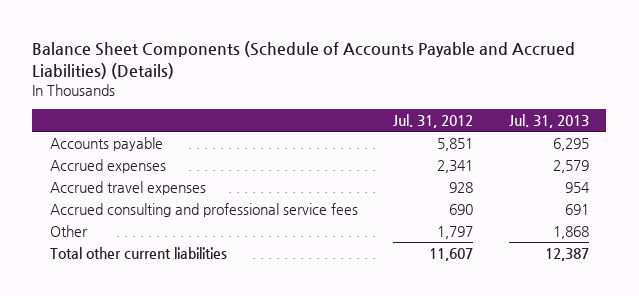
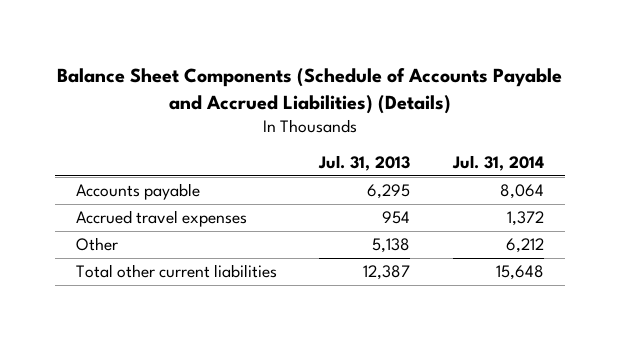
[393,114,474,129] Jul. 31, 2012 -> none
none -> [451,155,544,172] Jul. 31, 2014
[50,158,167,173] Accrued expenses -> none
[50,202,359,217] Accrued consulting and professional service fees -> none
[552,225,589,239] 1,868 -> [372,238,411,254] 5,138

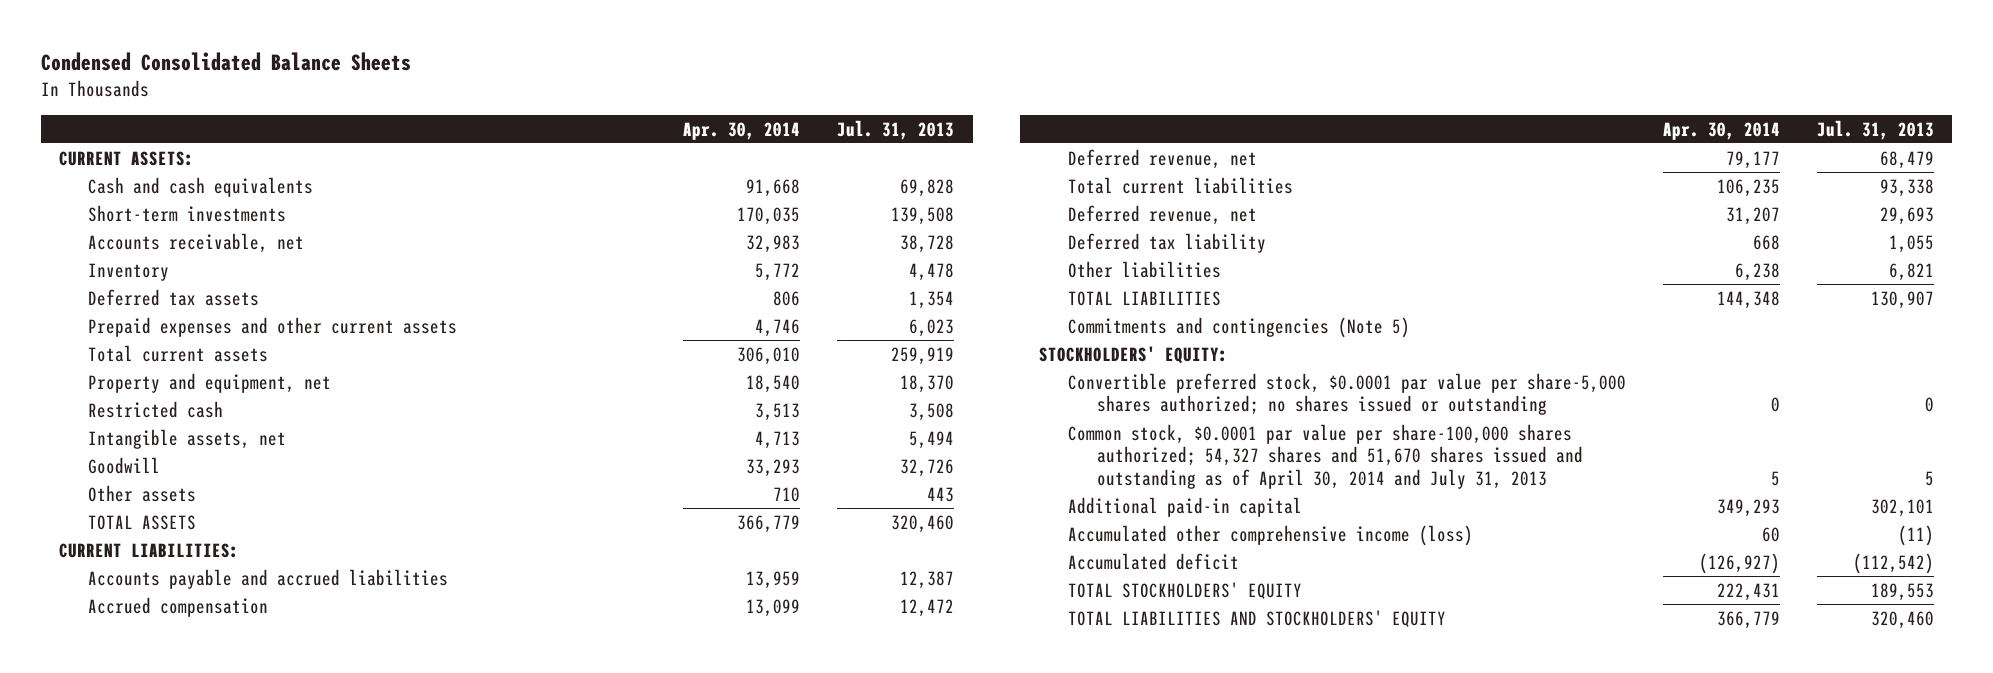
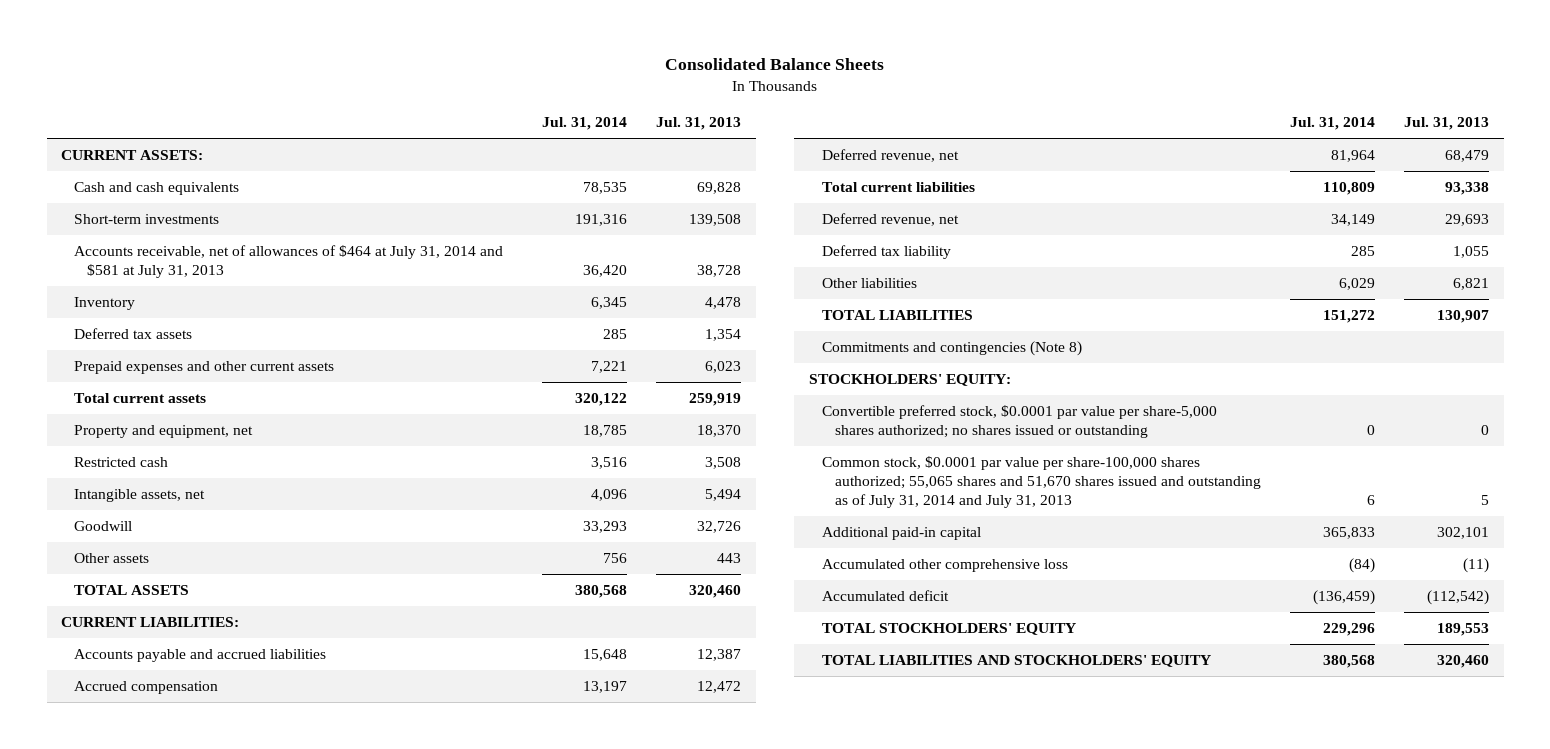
[40,52,411,72] Condensed Consolidated Balance Sheets -> [665,58,885,71] Consolidated Balance Sheets
[683,121,801,140] Apr. 30, 2014 -> none
none -> [542,117,628,131] Jul. 31, 2014
[88,232,305,253] Accounts receivable, net -> [74,244,504,279] Accounts receivable, net of allowances of $464 at July 31, 2014 and $581 at July 31, 2013
[1067,316,1410,338] Commitments and contingencies (Note 5) -> [821,340,1082,356] Commitments and contingencies (Note 8)
[1067,423,1584,489] Common stock, $0.0001 par value per share-100,000 shares authorized; 54,327 shares and 51,670 shares issued and outstanding as of April 30, 2014 and July 31, 2013 -> [821,455,1261,509] Common stock, $0.0001 par value per share-100,000 shares authorized; 55,065 shares and 51,670 shares issued and outstanding as of July 31, 2014 and July 31, 2013
[1067,524,1473,546] Accumulated other comprehensive income (loss) -> [821,558,1068,572] Accumulated other comprehensive loss

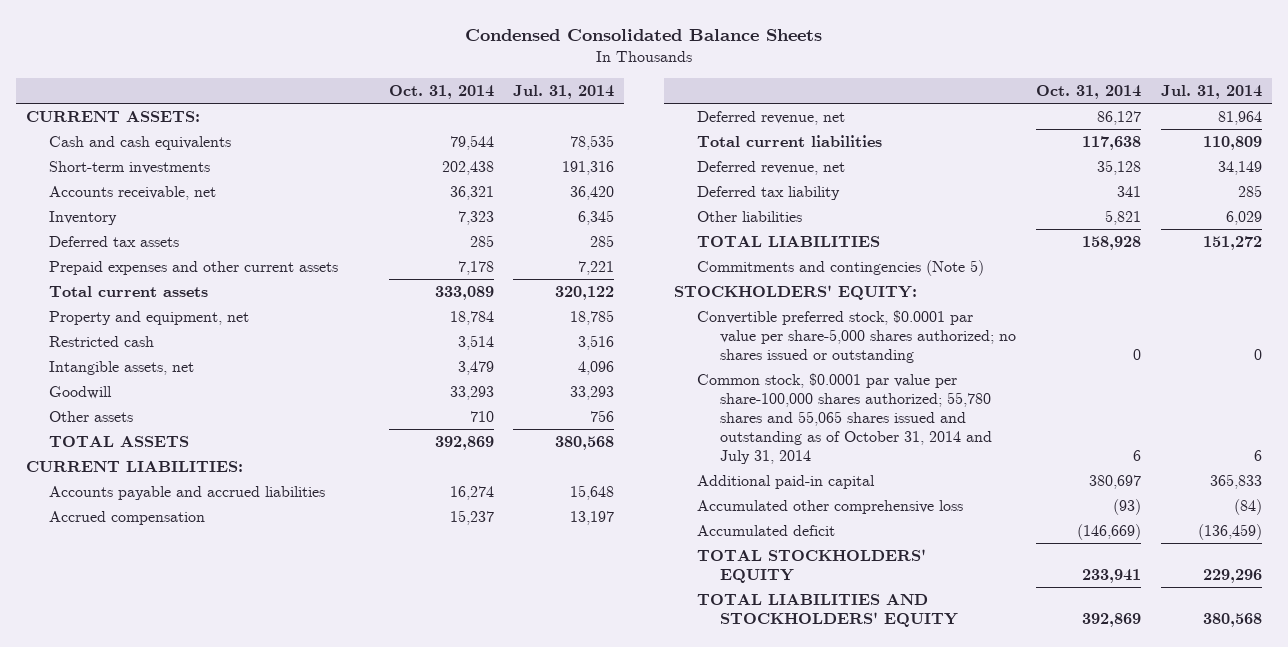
[665,58,885,71] Consolidated Balance Sheets -> [465,28,823,41] Condensed Consolidated Balance Sheets
[656,117,742,131] Jul. 31, 2013 -> none
none -> [388,85,494,100] Oct. 31, 2014
[74,244,504,279] Accounts receivable, net of allowances of $464 at July 31, 2014 and $581 at July 31, 2013 -> [49,186,217,201] Accounts receivable, net
[821,340,1082,356] Commitments and contingencies (Note 8) -> [697,260,985,277] Commitments and contingencies (Note 5)
[821,455,1261,509] Common stock, $0.0001 par value per share-100,000 shares authorized; 55,065 shares and 51,670 shares issued and outstanding as of July 31, 2014 and July 31, 2013 -> [697,373,993,464] Common stock, $0.0001 par value per share-100,000 shares authorized; 55,780 shares and 55,065 shares issued and outstanding as of October 31, 2014 and July 31, 2014

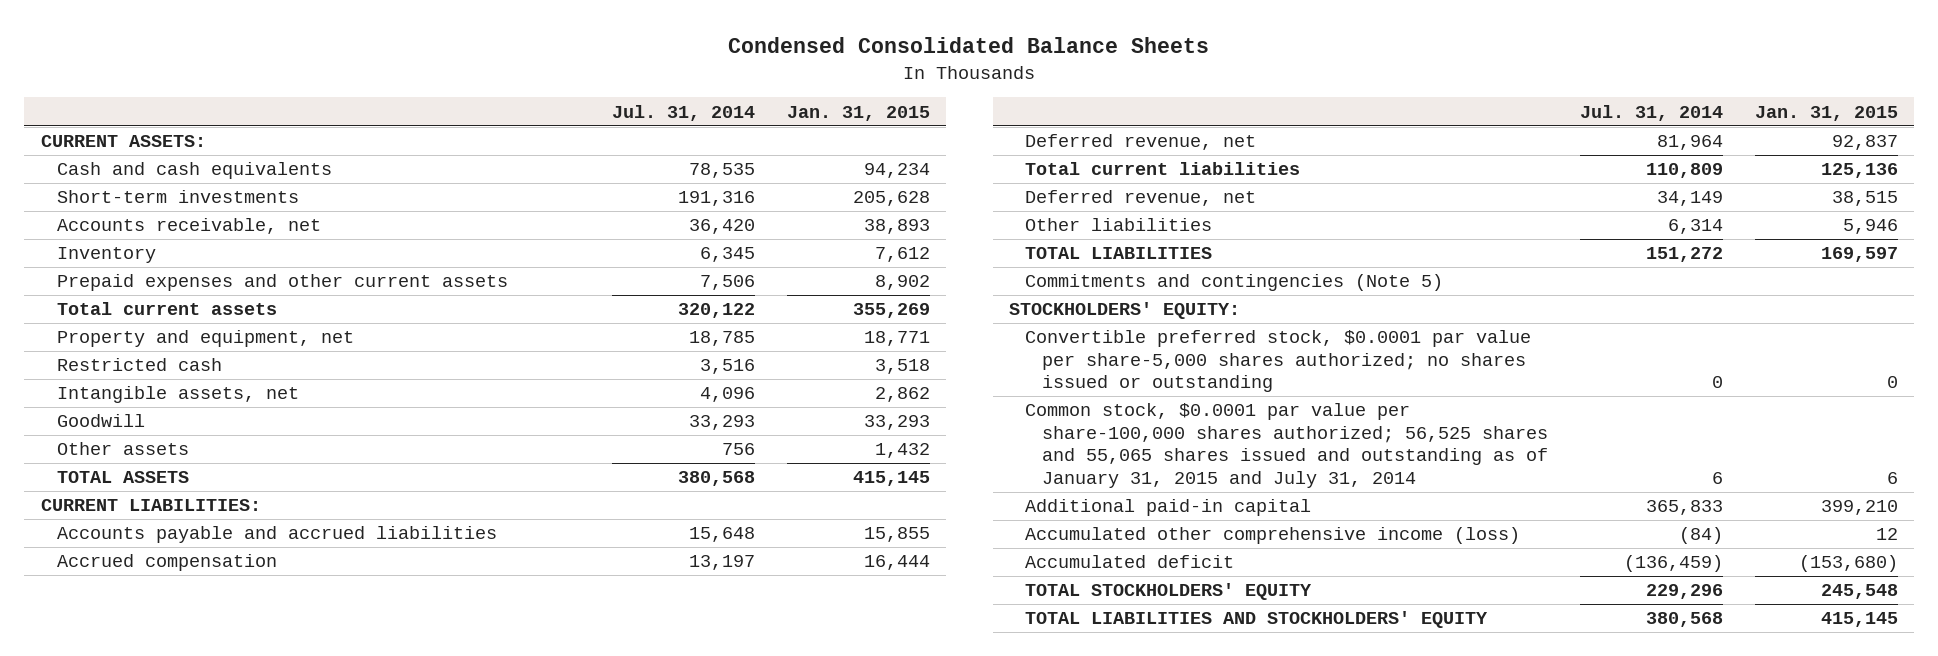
[388,85,494,100] Oct. 31, 2014 -> none
none -> [786,105,930,121] Jan. 31, 2015
[49,236,180,248] Deferred tax assets -> none
[578,261,615,276] 7,221 -> [699,275,755,291] 7,506
[697,186,841,201] Deferred tax liability -> none
[1225,211,1262,226] 6,029 -> [1667,219,1723,235] 6,314
[697,373,993,464] Common stock, $0.0001 par value per share-100,000 shares authorized; 55,780 shares and 55,065 shares issued and outstanding as of October 31, 2014 and July 31, 2014 -> [1025,403,1548,488] Common stock, $0.0001 par value per share-100,000 shares authorized; 56,525 shares and 55,065 shares issued and outstanding as of January 31, 2015 and July 31, 2014
[697,500,964,515] Accumulated other comprehensive loss -> [1025,527,1521,545] Accumulated other comprehensive income (loss)

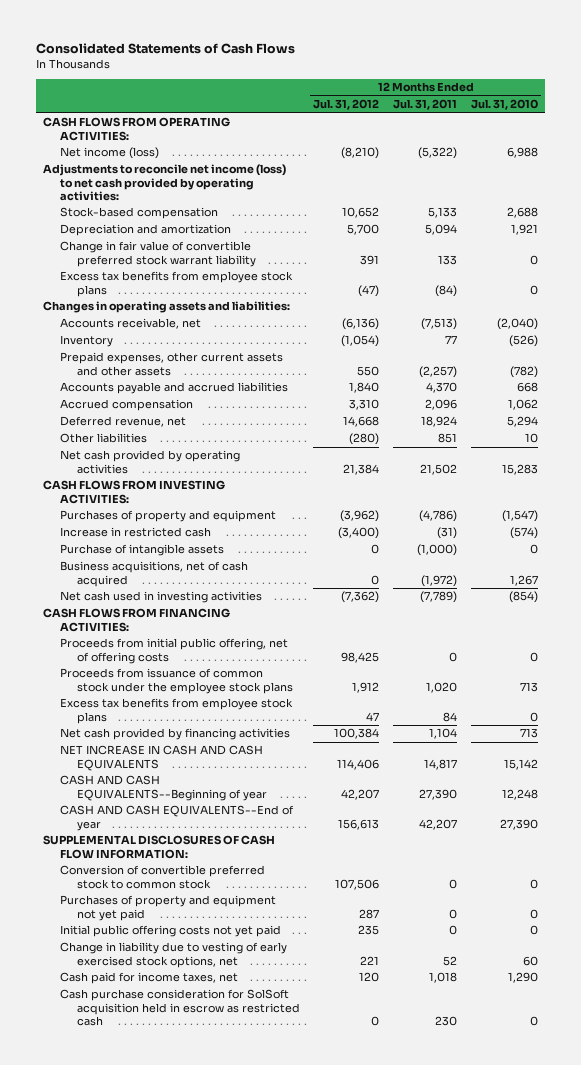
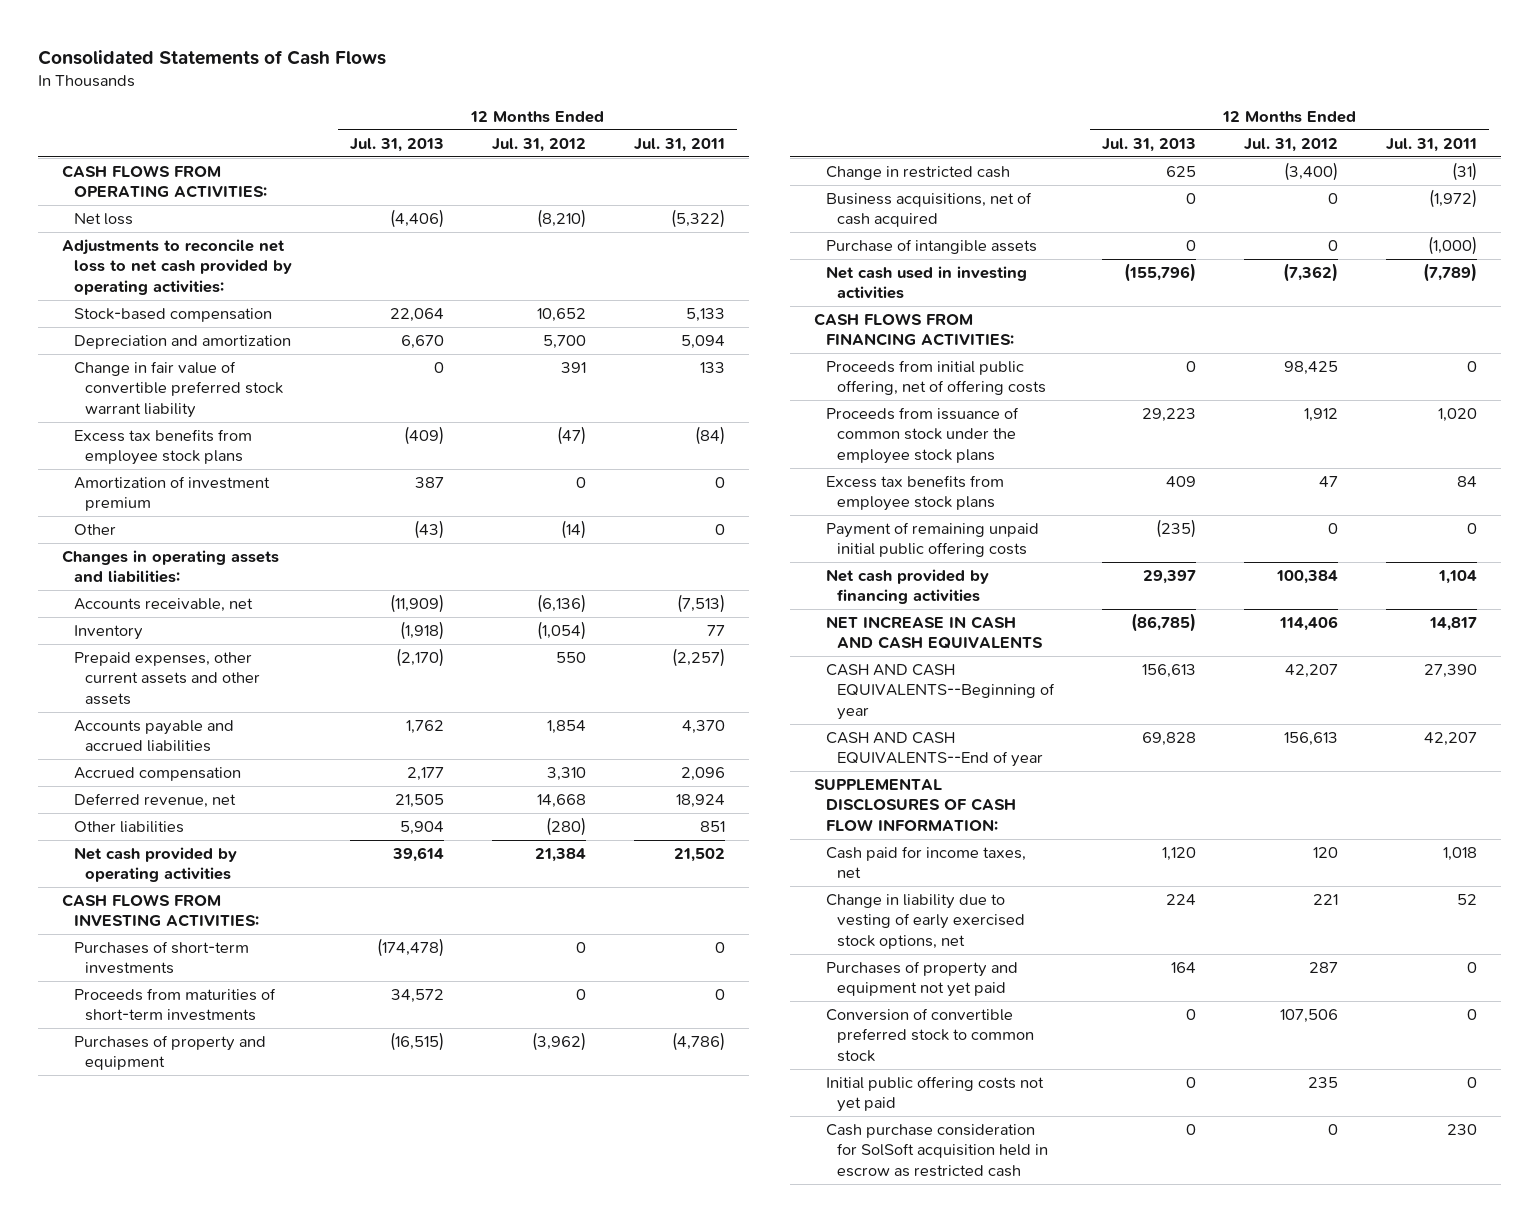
[470,99,538,111] Jul. 31, 2010 -> none
none -> [350,137,445,152] Jul. 31, 2013
[59,147,159,160] Net income (loss) -> [73,213,133,226] Net loss
[43,164,287,201] Adjustments to reconcile net income (loss) to net cash provided by operating activities: -> [61,239,292,295] Adjustments to reconcile net loss to net cash provided by operating activities:
none -> [73,476,270,512] Amortization of investment premium
none -> [73,524,116,536] Other
[349,382,380,394] 1,840 -> [547,720,587,735] 1,854
none -> [73,941,249,975] Purchases of short-term investments
none -> [73,988,276,1022] Proceeds from maturities of short-term investments
[59,527,211,538] Increase in restricted cash -> [825,166,1010,181] Change in restricted cash
[59,544,224,557] Purchase of intangible assets -> [825,239,1037,255] Purchase of intangible assets
none -> [825,522,1039,558] Payment of remaining unpaid initial public offering costs
[59,972,238,985] Cash paid for income taxes, net -> [825,846,1026,879] Cash paid for income taxes, net
[59,942,287,968] Change in liability due to vesting of early exercised stock options, net -> [825,894,1026,949] Change in liability due to vesting of early exercised stock options, net
[59,865,265,889] Conversion of convertible preferred stock to common stock -> [825,1008,1035,1062] Conversion of convertible preferred stock to common stock

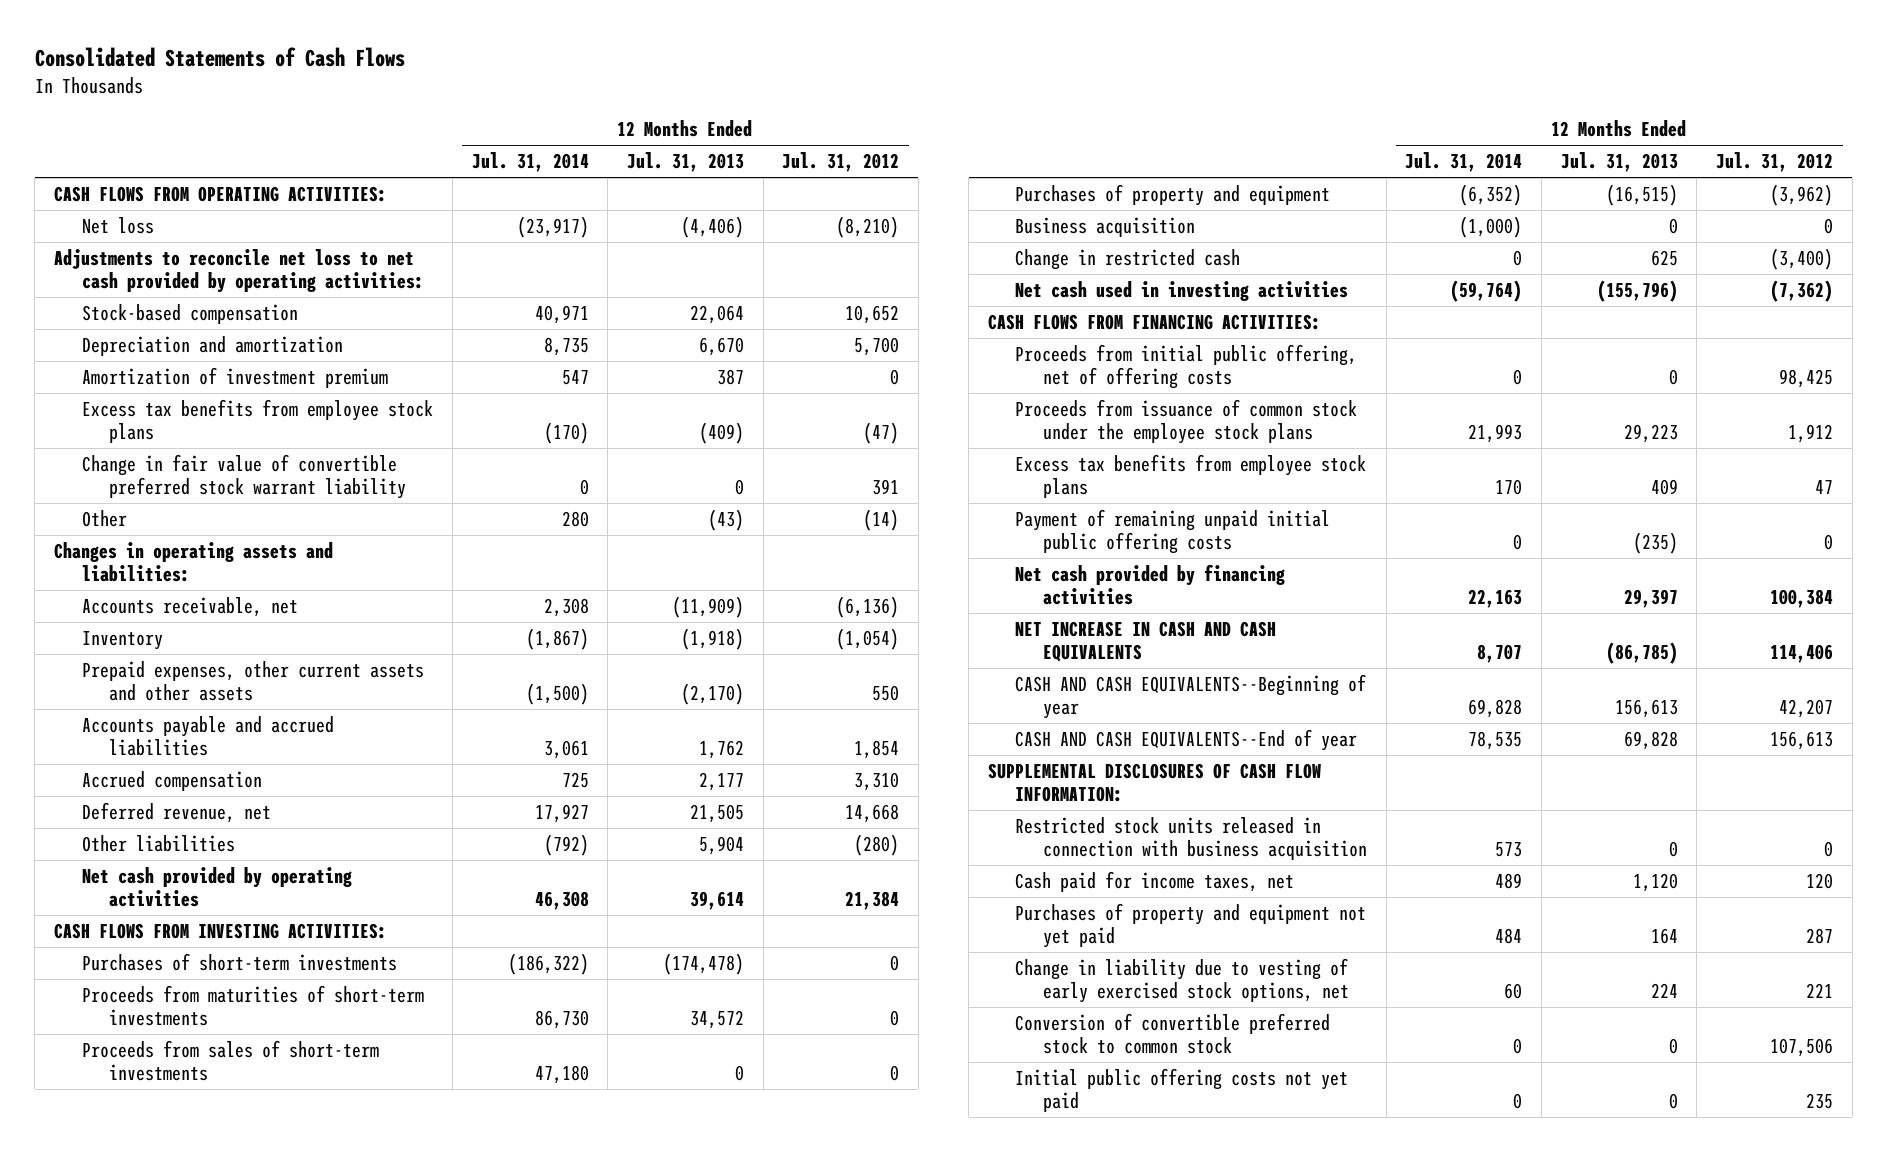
[633,137,725,152] Jul. 31, 2011 -> none
none -> [471,152,589,173] Jul. 31, 2014
[73,429,252,466] Excess tax benefits from employee stock plans -> [81,399,433,444] Excess tax benefits from employee stock plans
[73,361,284,418] Change in fair value of convertible preferred stock warrant liability -> [81,454,407,500] Change in fair value of convertible preferred stock warrant liability
none -> [81,1040,379,1082] Proceeds from sales of short-term investments
none -> [1015,217,1196,238] Business acquisition
[825,192,1032,228] Business acquisitions, net of cash acquired -> none
[825,239,1037,255] Purchase of intangible assets -> none
none -> [1015,817,1368,861] Restricted stock units released in connection with business acquisition
[825,894,1026,949] Change in liability due to vesting of early exercised stock options, net -> [1015,958,1350,1004] Change in liability due to vesting of early exercised stock options, net
[825,1124,1049,1177] Cash purchase consideration for SolSoft acquisition held in escrow as restricted cash -> none

